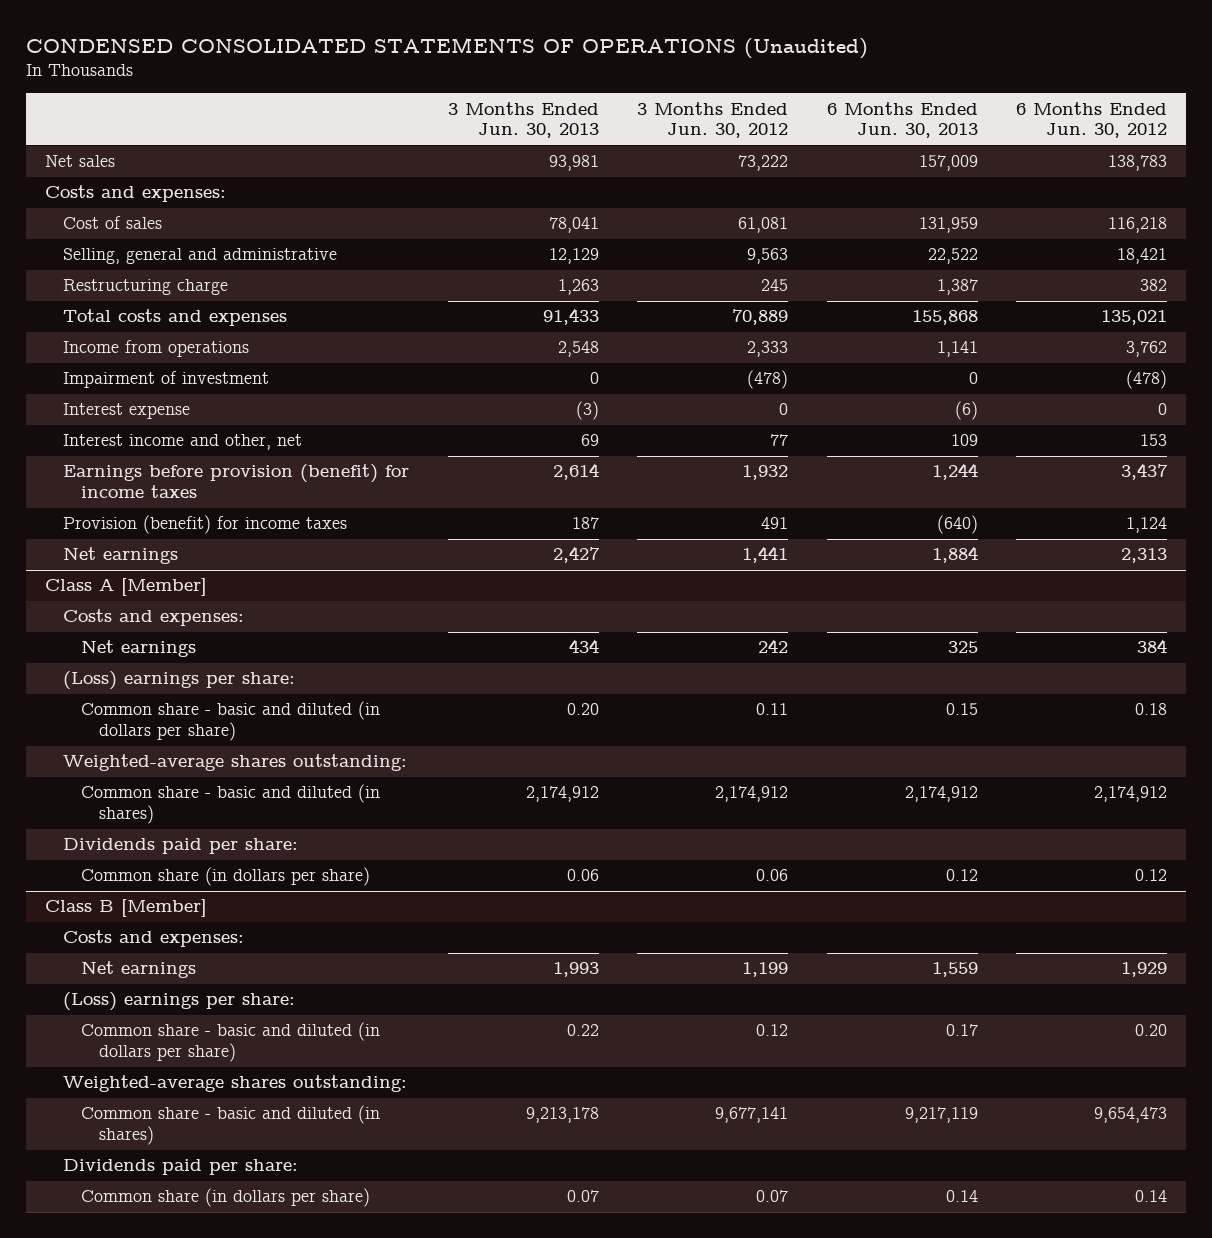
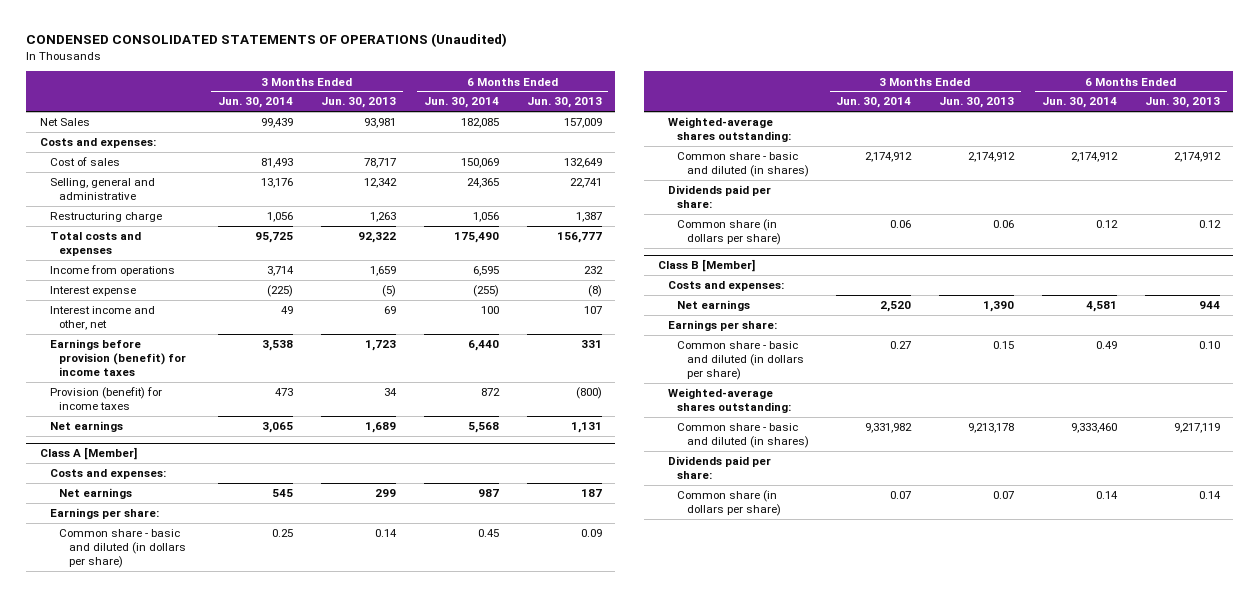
[637,101,789,139] 3 Months Ended Jun. 30, 2012 -> none
[1016,101,1168,139] 6 Months Ended Jun. 30, 2012 -> none
none -> [218,97,294,109] Jun. 30, 2014
none -> [423,97,499,109] Jun. 30, 2014
[45,155,116,168] Net sales -> [40,118,91,127] Net Sales
[548,217,599,234] 78,041 -> [364,158,397,169] 78,717
[918,217,978,234] 131,959 -> [563,158,602,169] 132,649
[548,248,599,265] 12,129 -> [364,178,398,189] 12,342
[927,248,978,265] 22,522 -> [569,178,602,189] 22,741
[62,371,269,389] Impairment of investment -> none
[542,308,599,326] 91,433 -> [358,232,397,244] 92,322
[911,310,978,326] 155,868 -> [556,232,602,244] 156,777
[557,341,599,358] 2,548 -> [370,266,397,277] 1,659
[936,341,978,358] 1,141 -> [583,266,603,275] 232
[575,401,599,421] (3) -> [382,285,397,298] (5)
[954,401,978,421] (6) -> [587,285,602,298] (8)
[950,434,978,447] 109 -> [583,306,602,315] 107
[552,463,599,481] 2,614 -> [365,340,397,352] 1,723
[931,463,978,481] 1,244 -> [580,340,602,349] 331
[571,517,599,530] 187 -> [384,388,398,397] 34
[936,515,978,535] (640) -> [575,387,602,400] (800)
[552,546,600,564] 2,427 -> [365,422,397,434] 1,689
[931,546,978,564] 1,884 -> [570,422,602,434] 1,131
[568,639,599,654] 434 -> [375,489,397,498] 299
[947,641,978,654] 325 -> [580,489,602,498] 187
[62,671,295,691] (Loss) earnings per share: -> [49,508,159,520] Earnings per share:
[566,703,599,716] 0.20 -> [375,529,398,538] 0.14
[945,703,978,716] 0.15 -> [580,529,602,538] 0.09
[552,962,599,978] 1,993 -> [983,301,1015,313] 1,390
[931,962,978,978] 1,559 -> [1198,301,1220,310] 944
[62,992,295,1012] (Loss) earnings per share: -> [667,320,777,332] Earnings per share:
[566,1024,599,1037] 0.22 -> [993,341,1015,350] 0.15
[945,1024,978,1037] 0.17 -> [1198,341,1220,350] 0.10

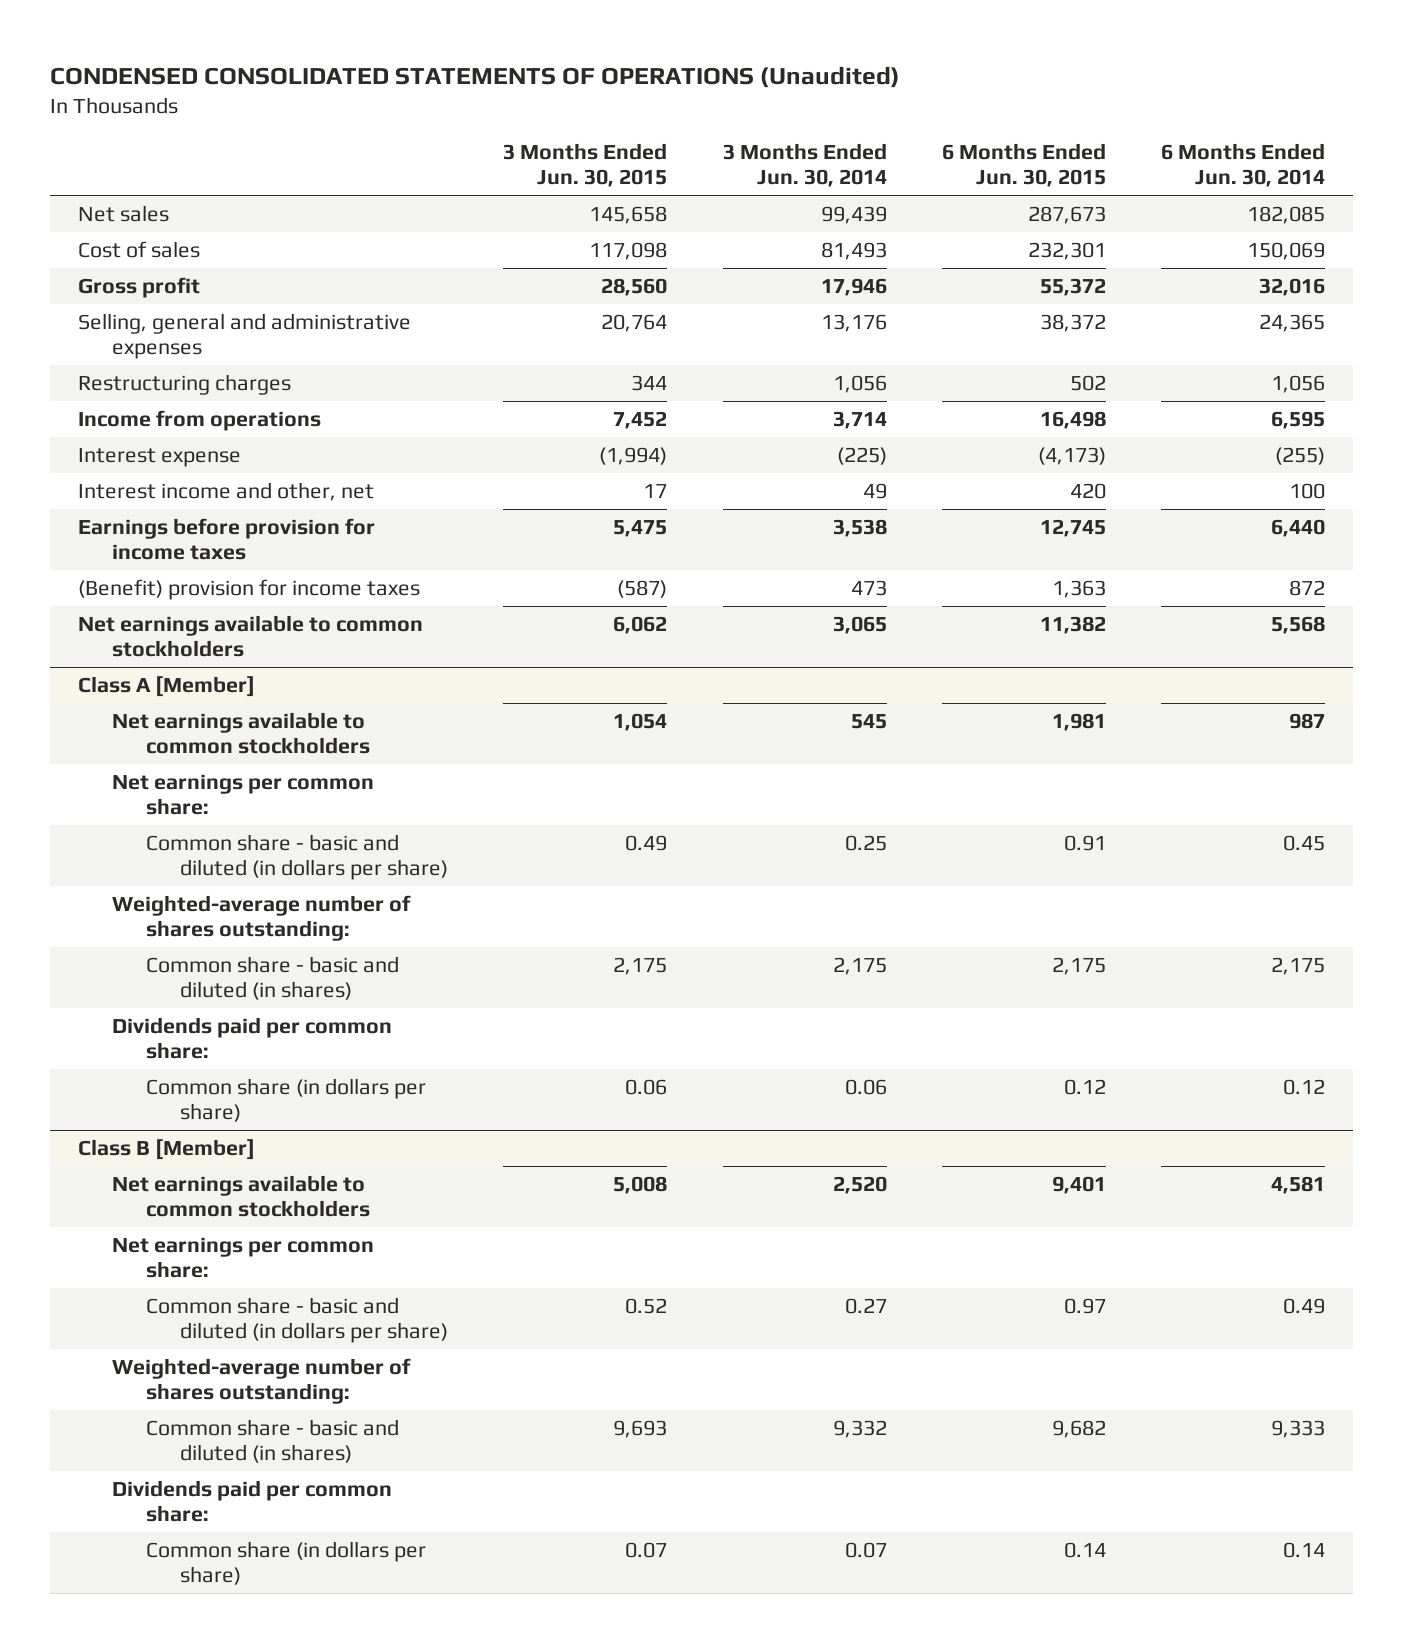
[321,97,397,109] Jun. 30, 2013 -> none
[526,97,602,109] Jun. 30, 2013 -> none
none -> [503,143,668,188] 3 Months Ended Jun. 30, 2015
none -> [942,143,1107,188] 6 Months Ended Jun. 30, 2015
[40,138,157,149] Costs and expenses: -> none
[40,118,91,127] Net Sales -> [78,205,170,223] Net sales
[49,232,141,257] Total costs and expenses -> none
none -> [78,277,201,299] Gross profit
[49,178,155,201] Selling, general and administrative -> [78,313,412,360] Selling, general and administrative expenses
[49,212,162,223] Restructuring charge -> [78,374,292,396] Restructuring charges
[49,339,187,377] Earnings before provision (benefit) for income taxes -> [78,518,376,561] Earnings before provision for income taxes
[49,387,162,411] Provision (benefit) for income taxes -> [78,579,421,601] (Benefit) provision for income taxes
[49,421,123,433] Net earnings -> [78,615,424,658] Net earnings available to common stockholders
[49,469,166,480] Costs and expenses: -> none
[59,488,133,500] Net earnings -> [112,712,371,755] Net earnings available to common stockholders
[49,508,159,520] Earnings per share: -> [112,774,375,816] Net earnings per common share:
[667,117,792,143] Weighted-average shares outstanding: -> [112,895,412,942] Weighted-average number of shares outstanding:
[865,152,913,163] 2,174,912 -> [832,957,887,976] 2,175
[1070,152,1118,163] 2,174,912 -> [1271,957,1326,976] 2,175
[667,185,771,209] Dividends paid per share: -> [112,1017,393,1060] Dividends paid per common share:
[667,281,784,292] Costs and expenses: -> none
[677,300,751,312] Net earnings -> [112,1175,371,1218] Net earnings available to common stockholders
[667,320,777,332] Earnings per share: -> [112,1237,375,1279] Net earnings per common share:
[667,388,792,414] Weighted-average shares outstanding: -> [112,1358,412,1405] Weighted-average number of shares outstanding:
[865,423,913,434] 9,331,982 -> [832,1420,887,1439] 9,332
[1070,423,1117,434] 9,333,460 -> [1271,1420,1326,1439] 9,333
[667,456,771,480] Dividends paid per share: -> [112,1480,393,1523] Dividends paid per common share:

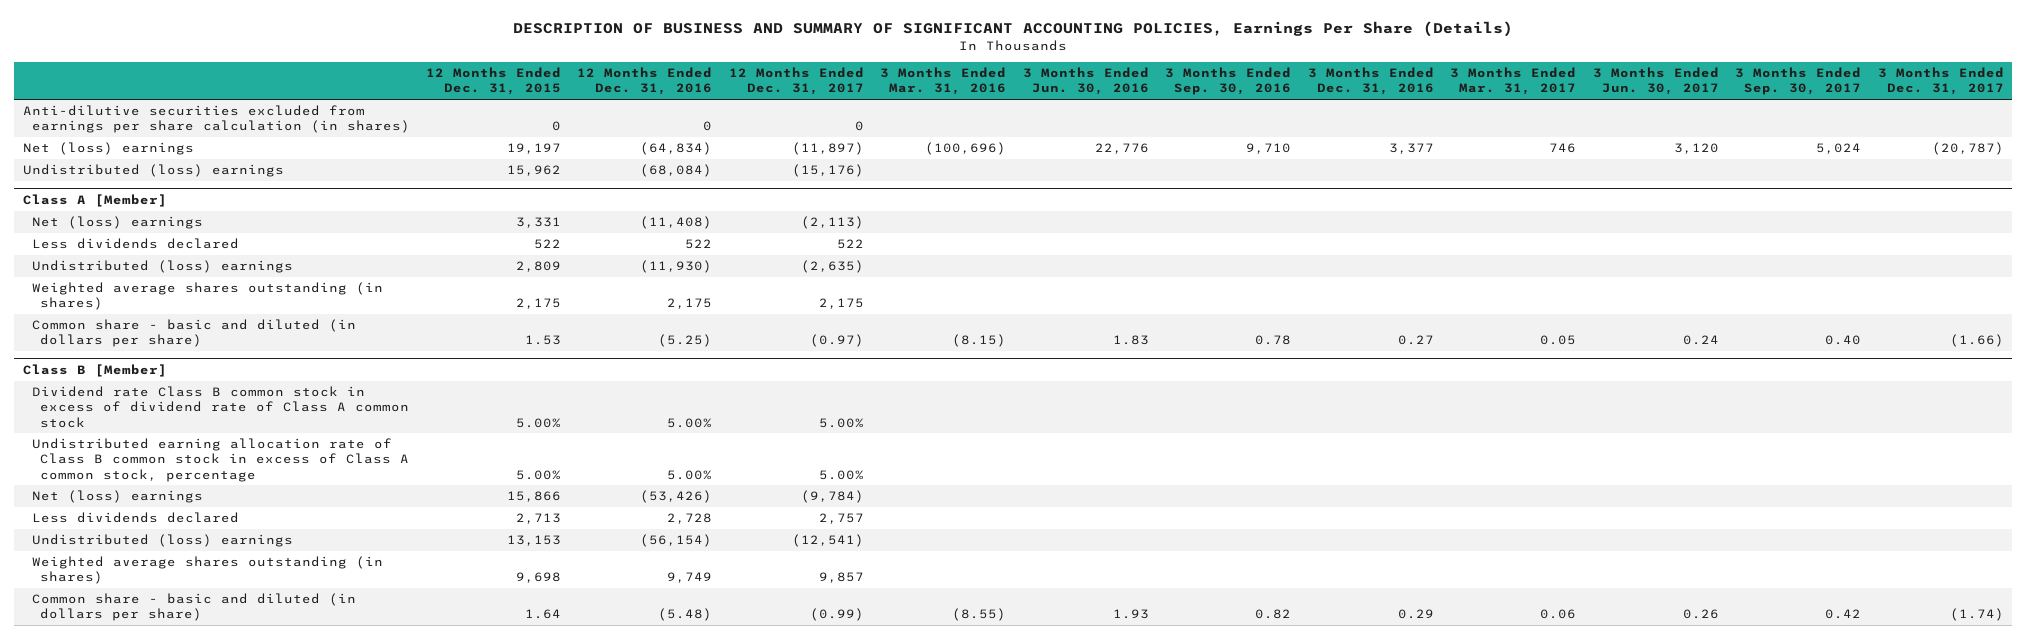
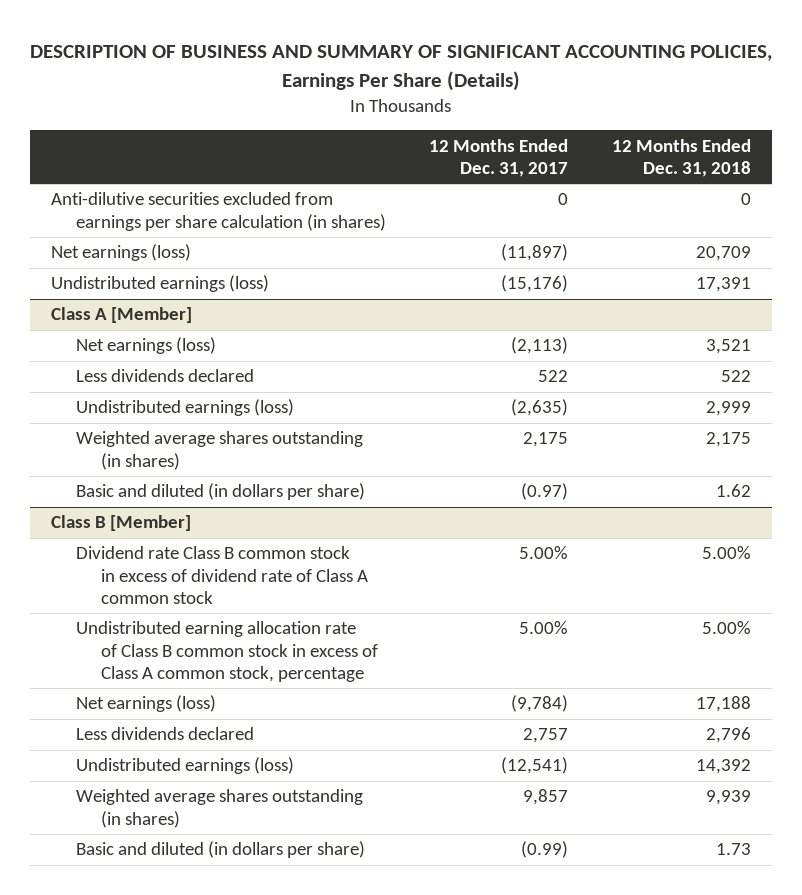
[425,67,561,96] 12 Months Ended Dec. 31, 2015 -> none
[577,67,713,96] 12 Months Ended Dec. 31, 2016 -> none
[880,67,1007,96] 3 Months Ended Mar. 31, 2016 -> none
[1022,67,1149,96] 3 Months Ended Jun. 30, 2016 -> none
[1165,67,1292,96] 3 Months Ended Sep. 30, 2016 -> none
[1307,67,1434,96] 3 Months Ended Dec. 31, 2016 -> none
[1450,67,1577,96] 3 Months Ended Mar. 31, 2017 -> none
[1592,67,1719,96] 3 Months Ended Jun. 30, 2017 -> none
[1735,67,1862,96] 3 Months Ended Sep. 30, 2017 -> none
[1877,67,2004,96] 3 Months Ended Dec. 31, 2017 -> none
none -> [611,138,751,177] 12 Months Ended Dec. 31, 2018
[22,142,194,156] Net (loss) earnings -> [51,244,192,262] Net earnings (loss)
[22,164,284,178] Undistributed (loss) earnings -> [51,275,270,293] Undistributed earnings (loss)
[31,216,203,230] Net (loss) earnings -> [76,337,217,355] Net earnings (loss)
[31,260,293,274] Undistributed (loss) earnings -> [76,399,295,417] Undistributed earnings (loss)
[31,319,356,348] Common share - basic and diluted (in dollars per share) -> [76,483,366,501] Basic and diluted (in dollars per share)
[31,490,203,504] Net (loss) earnings -> [76,695,217,713] Net earnings (loss)
[31,534,293,548] Undistributed (loss) earnings -> [76,757,295,775] Undistributed earnings (loss)
[31,593,356,622] Common share - basic and diluted (in dollars per share) -> [76,841,366,859] Basic and diluted (in dollars per share)

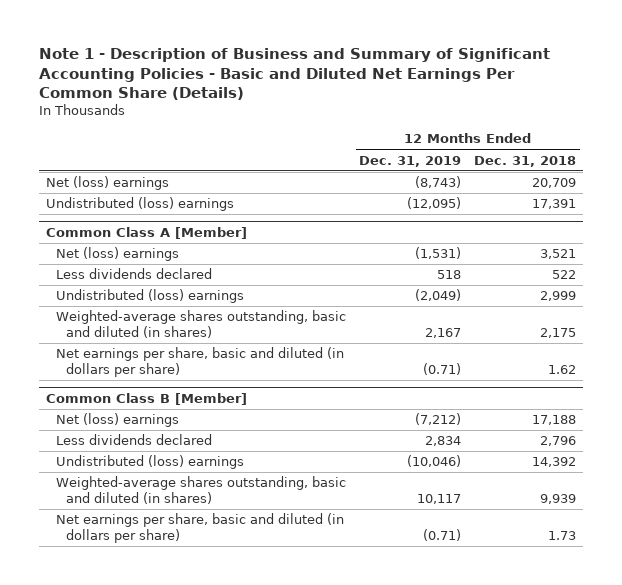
[30,45,773,91] DESCRIPTION OF BUSINESS AND SUMMARY OF SIGNIFICANT ACCOUNTING POLICIES, Earnings Per Share (Details) -> [39,48,551,101] Note 1 - Description of Business and Summary of Significant Accounting Policies - Basic and Diluted Net Earnings Per Common Share (Details)
[429,138,569,177] 12 Months Ended Dec. 31, 2017 -> none
none -> [359,155,462,167] Dec. 31, 2019
[51,192,387,231] Anti-dilutive securities excluded from earnings per share calculation (in shares) -> none
[51,244,192,262] Net earnings (loss) -> [45,176,169,191] Net (loss) earnings
[51,275,270,293] Undistributed earnings (loss) -> [45,197,234,212] Undistributed (loss) earnings
[51,307,193,324] Class A [Member] -> [45,227,247,240] Common Class A [Member]
[76,337,217,355] Net earnings (loss) -> [55,247,179,262] Net (loss) earnings
[76,546,368,604] Dividend rate Class B common stock in excess of dividend rate of Class A common stock -> none
[76,621,378,682] Undistributed earning allocation rate of Class B common stock in excess of Class A common stock, percentage -> none
[76,399,295,417] Undistributed earnings (loss) -> [55,289,244,304] Undistributed (loss) earnings
[76,431,364,470] Weighted average shares outstanding (in shares) -> [55,310,346,338] Weighted-average shares outstanding, basic and diluted (in shares)
[76,483,366,501] Basic and diluted (in dollars per share) -> [55,347,344,377] Net earnings per share, basic and diluted (in dollars per share)
[51,515,192,532] Class B [Member] -> [45,393,247,406] Common Class B [Member]
[76,695,217,713] Net earnings (loss) -> [55,413,179,428] Net (loss) earnings
[76,757,295,775] Undistributed earnings (loss) -> [55,455,244,470] Undistributed (loss) earnings
[76,789,364,828] Weighted average shares outstanding (in shares) -> [55,476,346,504] Weighted-average shares outstanding, basic and diluted (in shares)
[76,841,366,859] Basic and diluted (in dollars per share) -> [55,513,344,543] Net earnings per share, basic and diluted (in dollars per share)

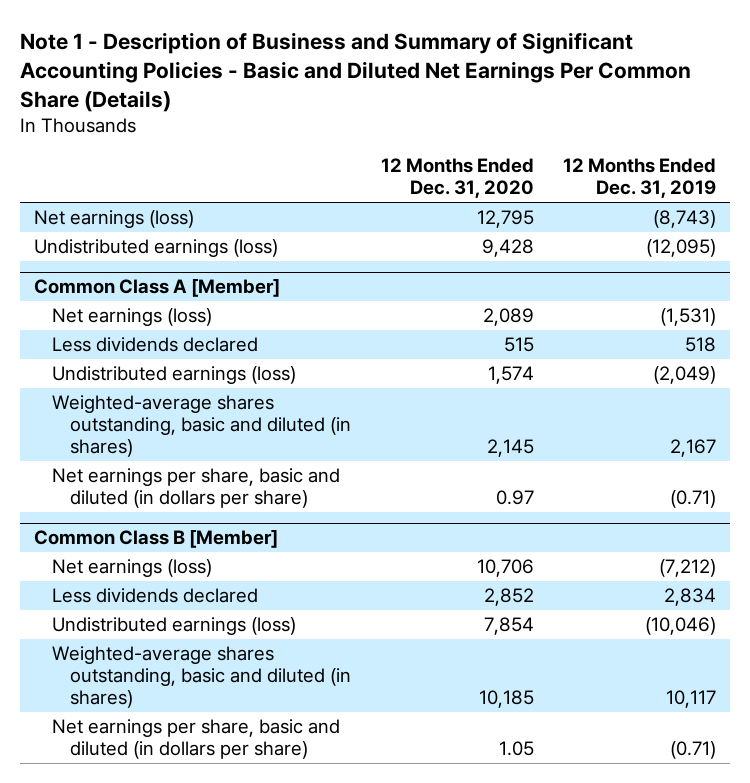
[474,155,577,167] Dec. 31, 2018 -> none
none -> [380,158,534,199] 12 Months Ended Dec. 31, 2020
[45,176,169,191] Net (loss) earnings -> [34,210,195,229] Net earnings (loss)
[45,197,234,212] Undistributed (loss) earnings -> [34,239,279,258] Undistributed earnings (loss)
[55,247,179,262] Net (loss) earnings -> [52,308,213,327] Net earnings (loss)
[55,289,244,304] Undistributed (loss) earnings -> [52,366,297,385] Undistributed earnings (loss)
[55,413,179,428] Net (loss) earnings -> [52,559,213,578] Net earnings (loss)
[55,455,244,470] Undistributed (loss) earnings -> [52,617,297,636] Undistributed earnings (loss)

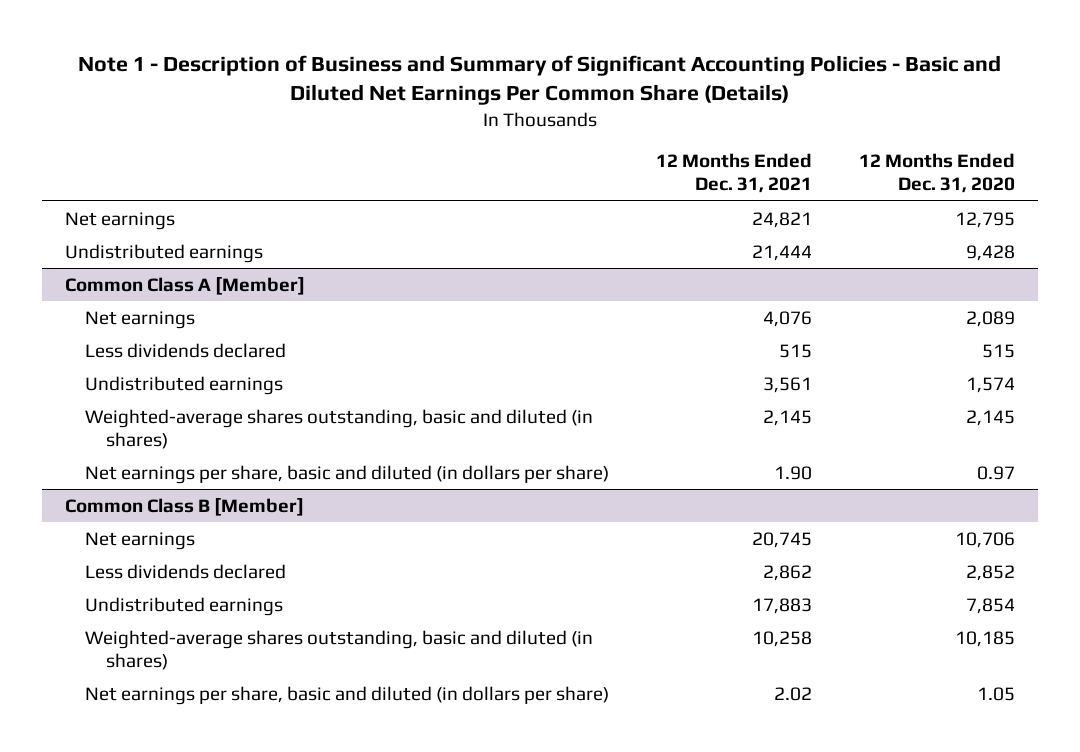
[562,158,716,199] 12 Months Ended Dec. 31, 2019 -> none
none -> [656,153,813,194] 12 Months Ended Dec. 31, 2021
[34,210,195,229] Net earnings (loss) -> [64,211,175,230] Net earnings
[34,239,279,258] Undistributed earnings (loss) -> [64,243,263,263] Undistributed earnings
[52,308,213,327] Net earnings (loss) -> [85,310,196,329] Net earnings
[52,366,297,385] Undistributed earnings (loss) -> [85,375,284,395] Undistributed earnings
[52,559,213,578] Net earnings (loss) -> [85,531,196,550] Net earnings
[52,617,297,636] Undistributed earnings (loss) -> [85,596,284,616] Undistributed earnings

